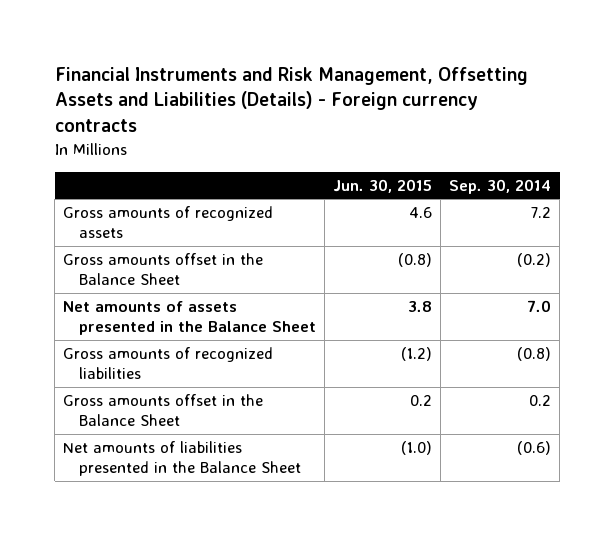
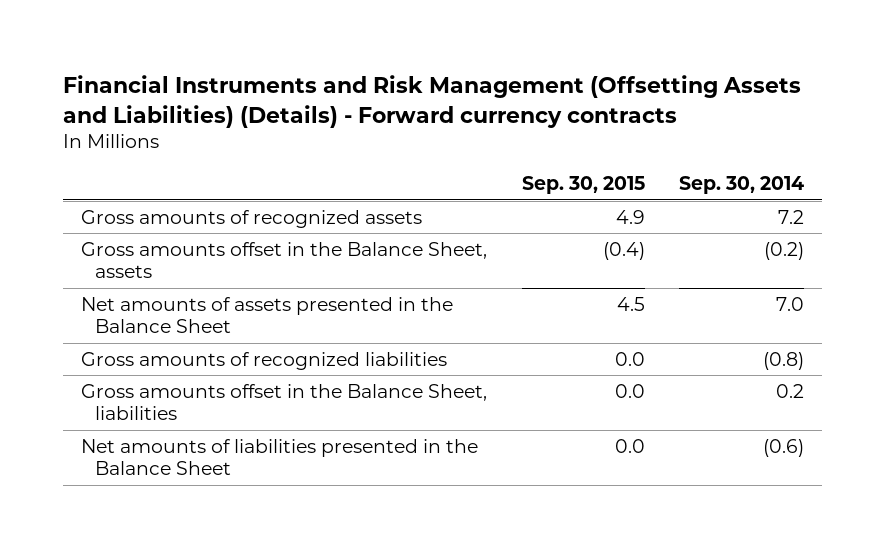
[54,66,528,133] Financial Instruments and Risk Management, Offsetting Assets and Liabilities (Details) - Foreign currency contracts -> [63,75,802,128] Financial Instruments and Risk Management (Offsetting Assets and Liabilities) (Details) - Forward currency contracts
[332,178,432,193] Jun. 30, 2015 -> none
none -> [521,176,645,195] Sep. 30, 2015
[63,253,264,286] Gross amounts offset in the Balance Sheet -> [80,241,487,279] Gross amounts offset in the Balance Sheet, assets
[63,394,264,427] Gross amounts offset in the Balance Sheet -> [80,383,487,421] Gross amounts offset in the Balance Sheet, liabilities

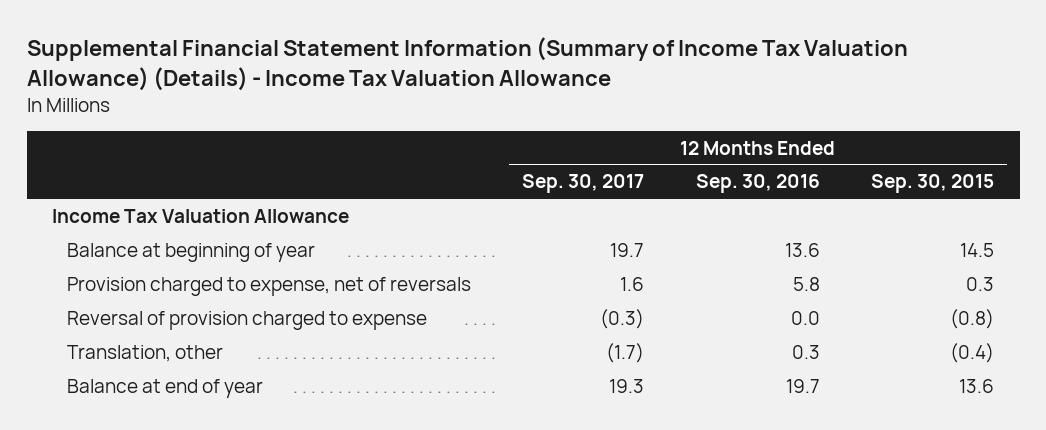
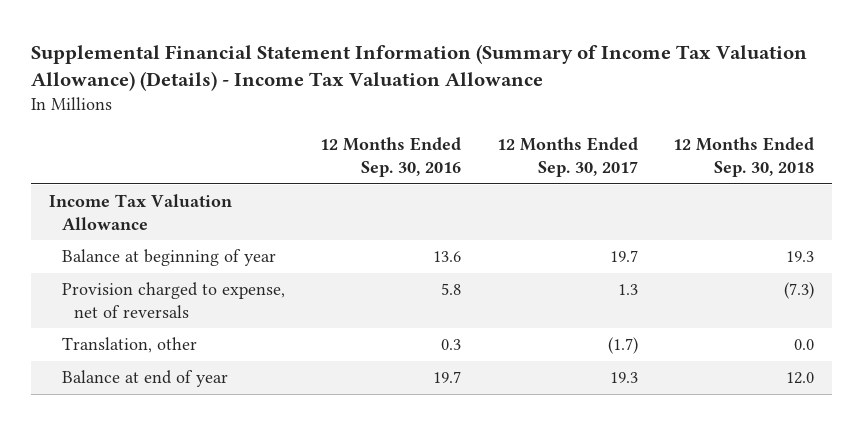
[870,174,994,194] Sep. 30, 2015 -> none
none -> [673,137,815,177] 12 Months Ended Sep. 30, 2018
[66,310,427,330] Reversal of provision charged to expense -> none
[620,276,645,291] 1.6 -> [617,284,638,296] 1.3

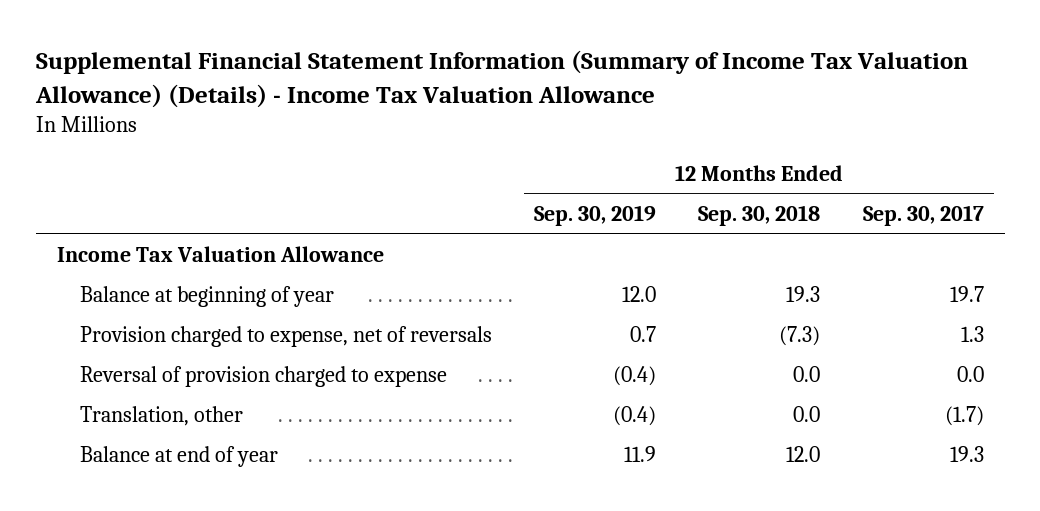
[320,137,462,177] 12 Months Ended Sep. 30, 2016 -> none
none -> [534,205,657,227] Sep. 30, 2019
none -> [80,366,448,388] Reversal of provision charged to expense

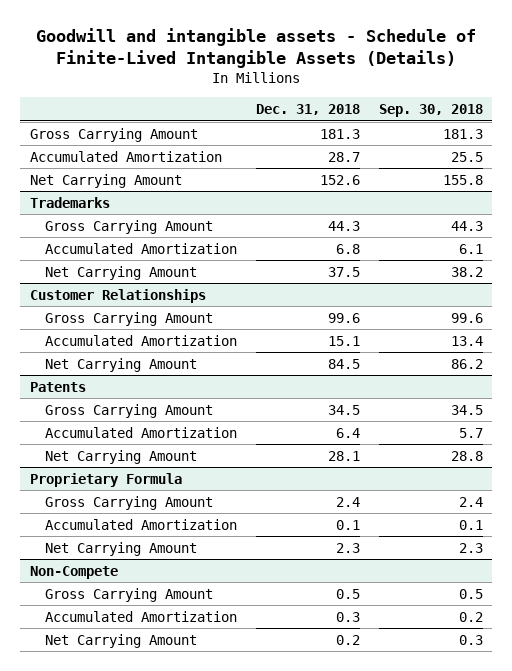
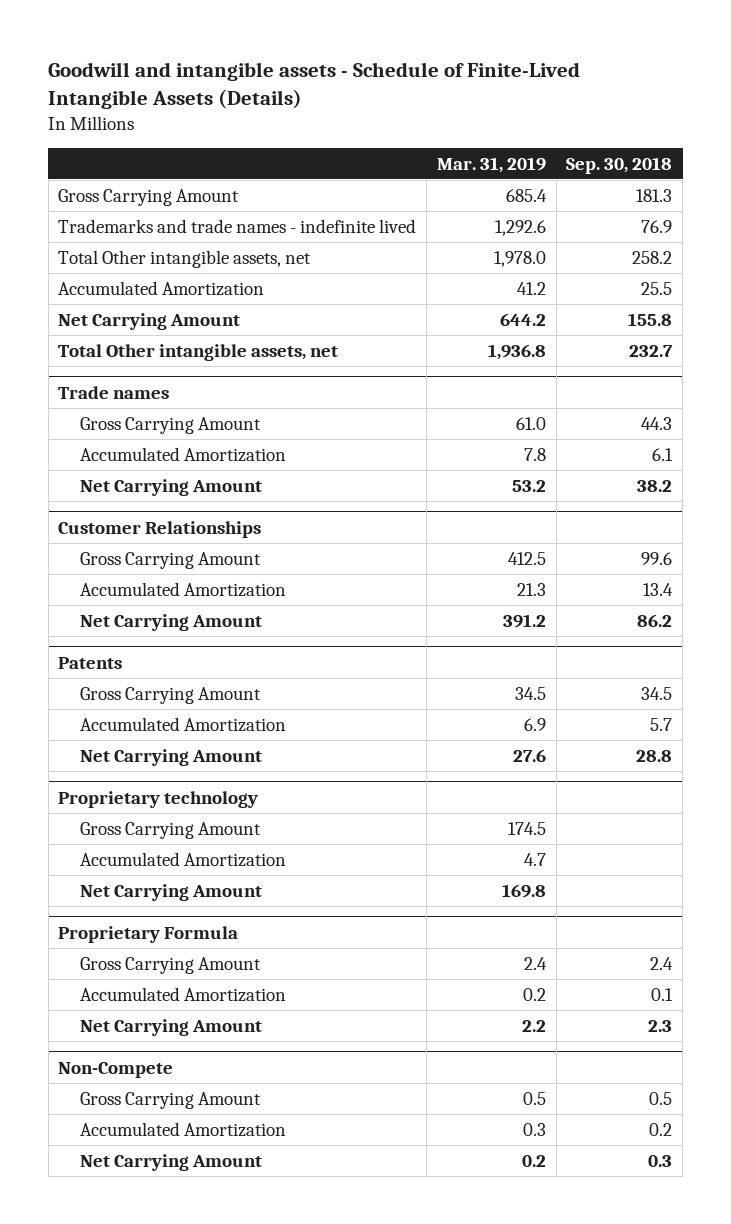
[255,104,360,116] Dec. 31, 2018 -> none
none -> [436,156,546,173] Mar. 31, 2019
none -> [58,218,417,233] Trademarks and trade names - indefinite lived
none -> [58,249,312,268] Total Other intangible assets, net
none -> [58,343,339,361] Total Other intangible assets, net
[29,196,110,208] Trademarks -> [58,385,170,399] Trade names
none -> [58,790,259,808] Proprietary technology
none -> [80,821,262,839] Gross Carrying Amount
none -> [80,851,287,867] Accumulated Amortization
none -> [80,883,263,901] Net Carrying Amount

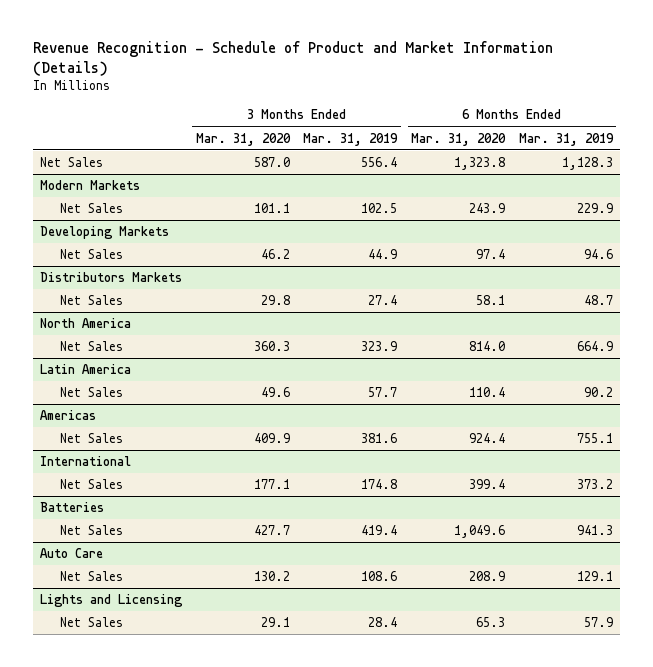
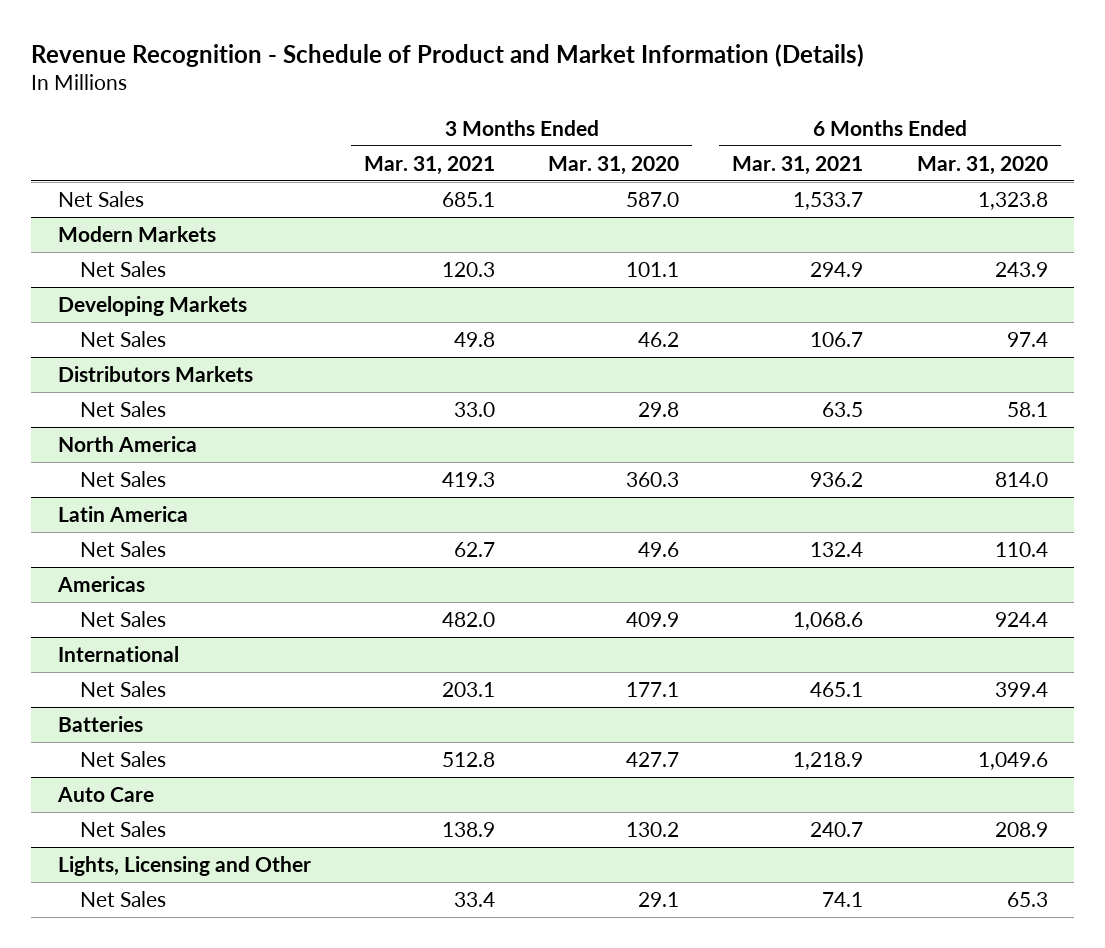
[303,132,399,146] Mar. 31, 2019 -> none
[518,132,614,146] Mar. 31, 2019 -> none
none -> [363,155,495,175] Mar. 31, 2021
none -> [732,155,864,175] Mar. 31, 2021
[39,594,183,608] Lights and Licensing -> [57,855,311,876] Lights, Licensing and Other

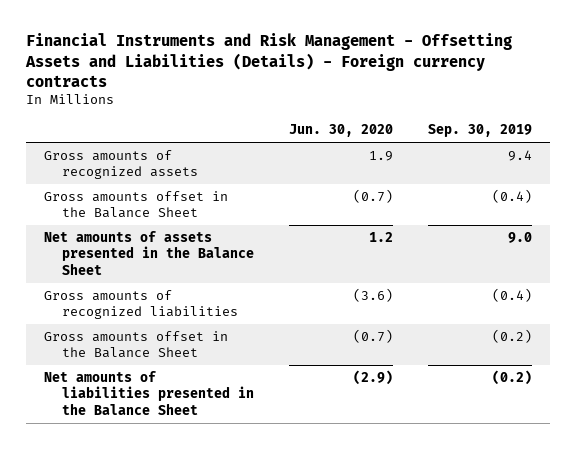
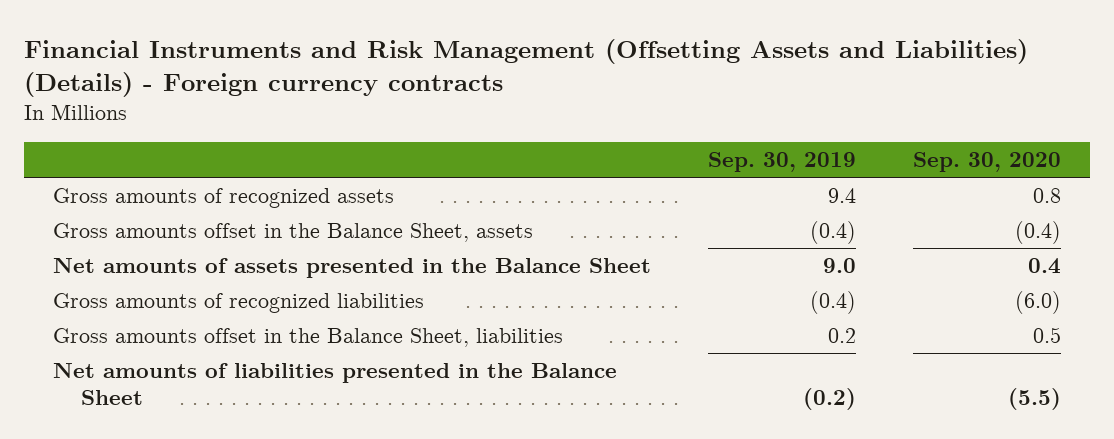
[25,33,513,87] Financial Instruments and Risk Management - Offsetting Assets and Liabilities (Details) - Foreign currency contracts -> [24,38,1029,98] Financial Instruments and Risk Management (Offsetting Assets and Liabilities) (Details) - Foreign currency contracts
[289,124,394,138] Jun. 30, 2020 -> none
none -> [913,152,1062,173] Sep. 30, 2020
[43,190,228,219] Gross amounts offset in the Balance Sheet -> [52,223,533,243] Gross amounts offset in the Balance Sheet, assets
[43,330,228,359] Gross amounts offset in the Balance Sheet -> [52,328,563,348] Gross amounts offset in the Balance Sheet, liabilities
[492,328,533,343] (0.2) -> [827,328,856,344] 0.2

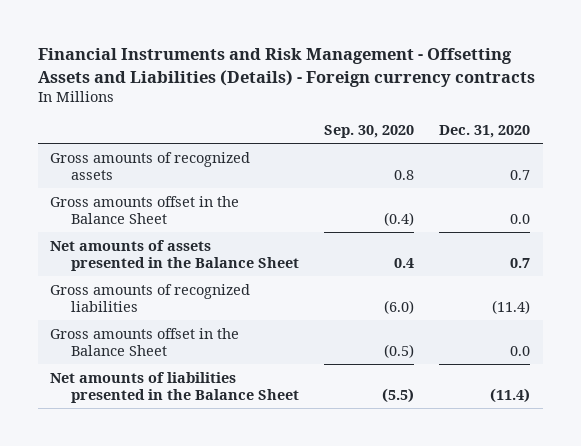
[24,38,1029,98] Financial Instruments and Risk Management (Offsetting Assets and Liabilities) (Details) - Foreign currency contracts -> [37,48,535,87] Financial Instruments and Risk Management - Offsetting Assets and Liabilities (Details) - Foreign currency contracts
[707,152,856,173] Sep. 30, 2019 -> none
none -> [439,125,531,139] Dec. 31, 2020
[52,223,533,243] Gross amounts offset in the Balance Sheet, assets -> [50,195,240,224] Gross amounts offset in the Balance Sheet
[52,328,563,348] Gross amounts offset in the Balance Sheet, liabilities -> [50,327,240,356] Gross amounts offset in the Balance Sheet
[1033,327,1062,344] 0.5 -> [383,343,414,358] (0.5)

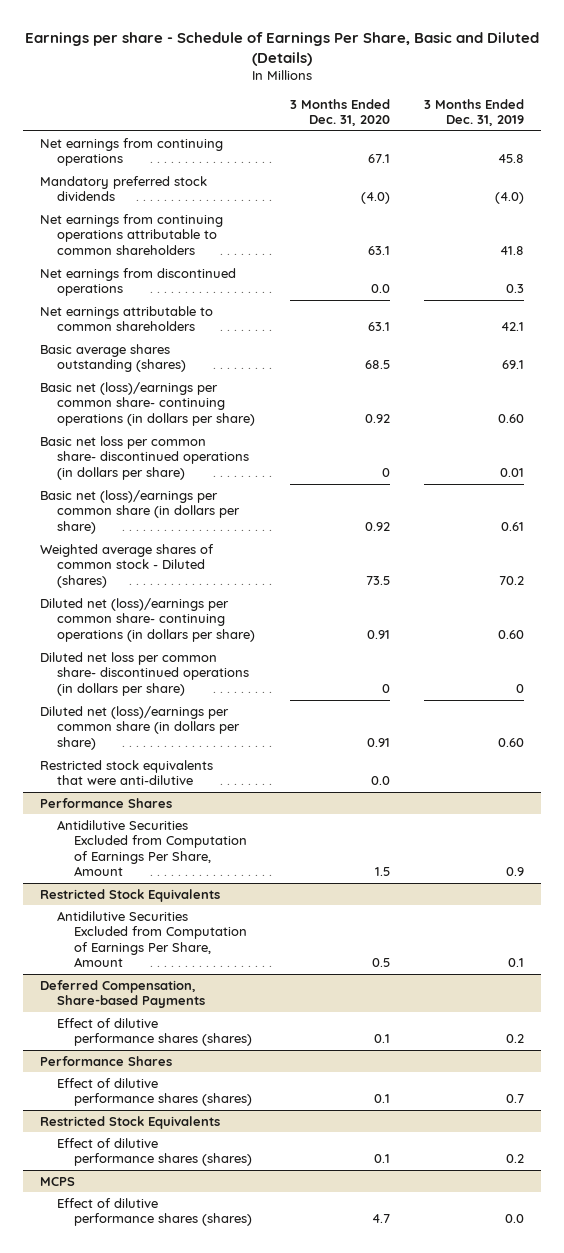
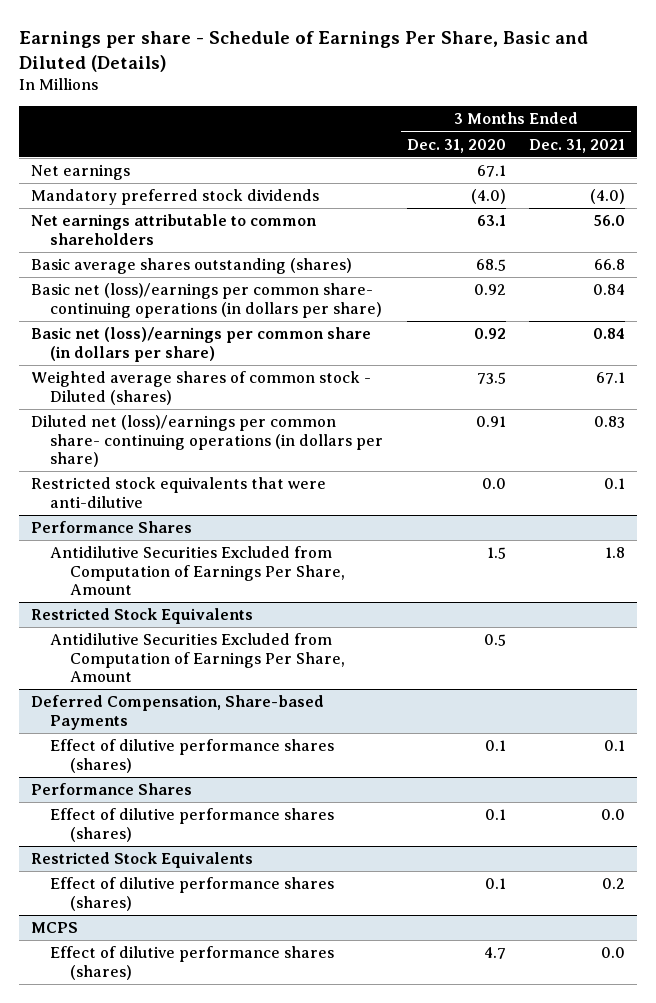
[424,98,525,127] 3 Months Ended Dec. 31, 2019 -> none
none -> [528,138,625,153] Dec. 31, 2021
[40,137,224,167] Net earnings from continuing operations -> [30,164,130,181] Net earnings
[40,213,224,255] Net earnings from continuing operations attributable to common shareholders -> none
[40,267,237,297] Net earnings from discontinued operations -> none
[40,435,250,480] Basic net loss per common share- discontinued operations (in dollars per share) -> none
[40,651,250,696] Diluted net loss per common share- discontinued operations (in dollars per share) -> none
[40,705,241,750] Diluted net (loss)/earnings per common share (in dollars per share) -> none

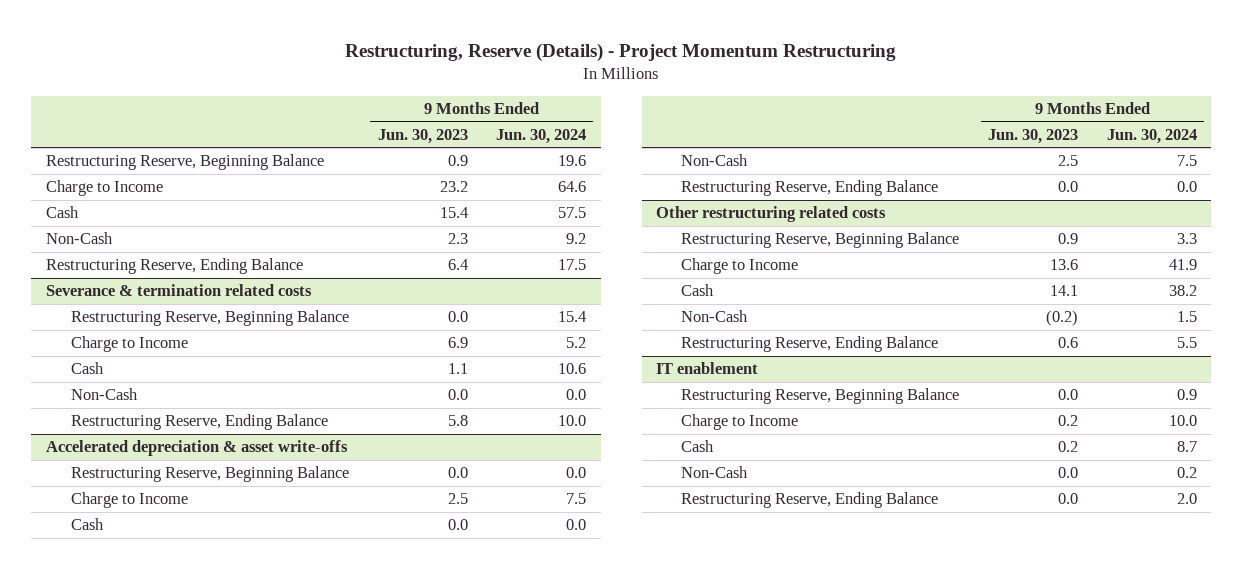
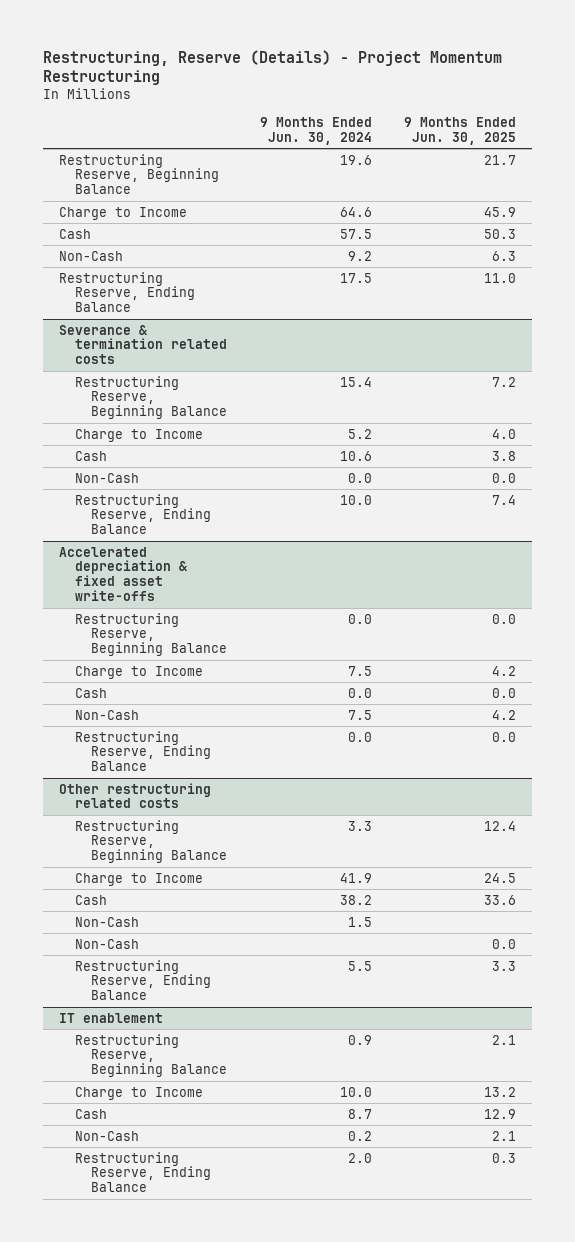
[377,128,468,144] Jun. 30, 2023 -> none
none -> [403,117,516,145] 9 Months Ended Jun. 30, 2025
[45,440,348,457] Accelerated depreciation & asset write-offs -> [59,546,189,601] Accelerated depreciation & fixed asset write-offs
none -> [75,938,140,949] Non-Cash

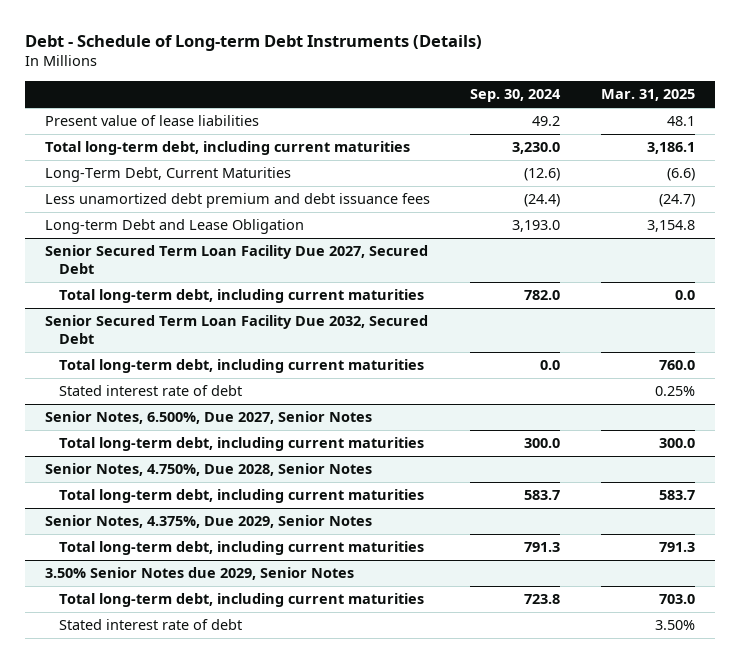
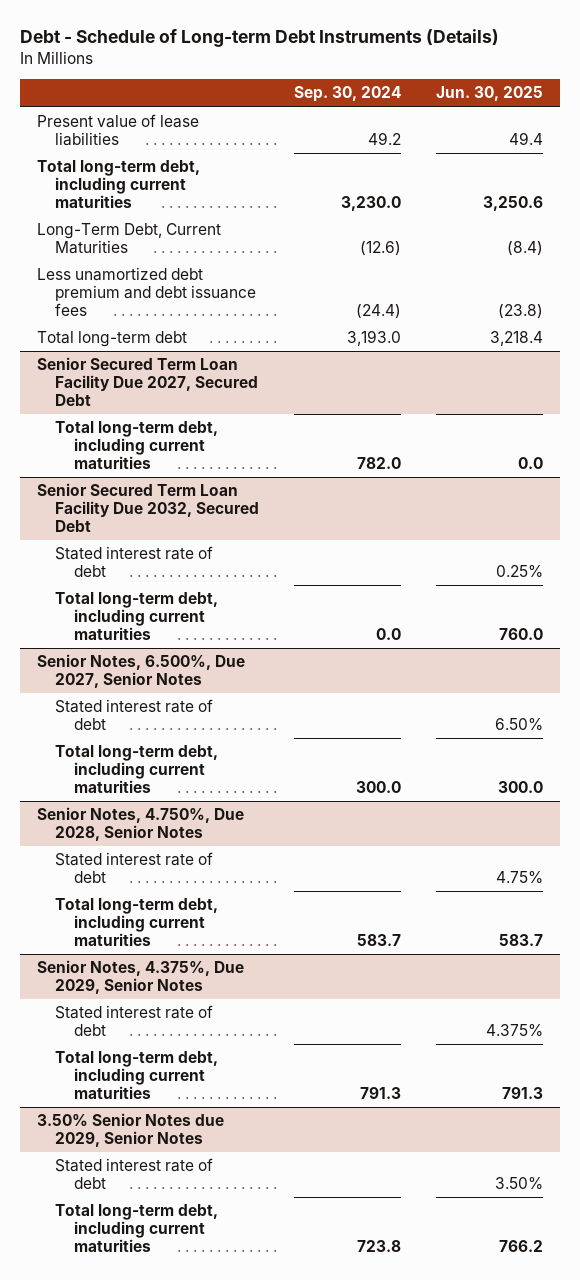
[600,89,695,102] Mar. 31, 2025 -> none
none -> [435,86,543,102] Jun. 30, 2025
[44,219,304,235] Long-term Debt and Lease Obligation -> [36,331,187,348] Total long-term debt
[59,359,425,374] Total long-term debt, including current maturities -> [55,592,219,640] Total long-term debt, including current maturities
none -> [55,699,214,731] Stated interest rate of debt
none -> [55,852,214,884] Stated interest rate of debt
none -> [55,1005,214,1037] Stated interest rate of debt
[59,593,425,608] Total long-term debt, including current maturities -> [55,1204,219,1252] Total long-term debt, including current maturities

